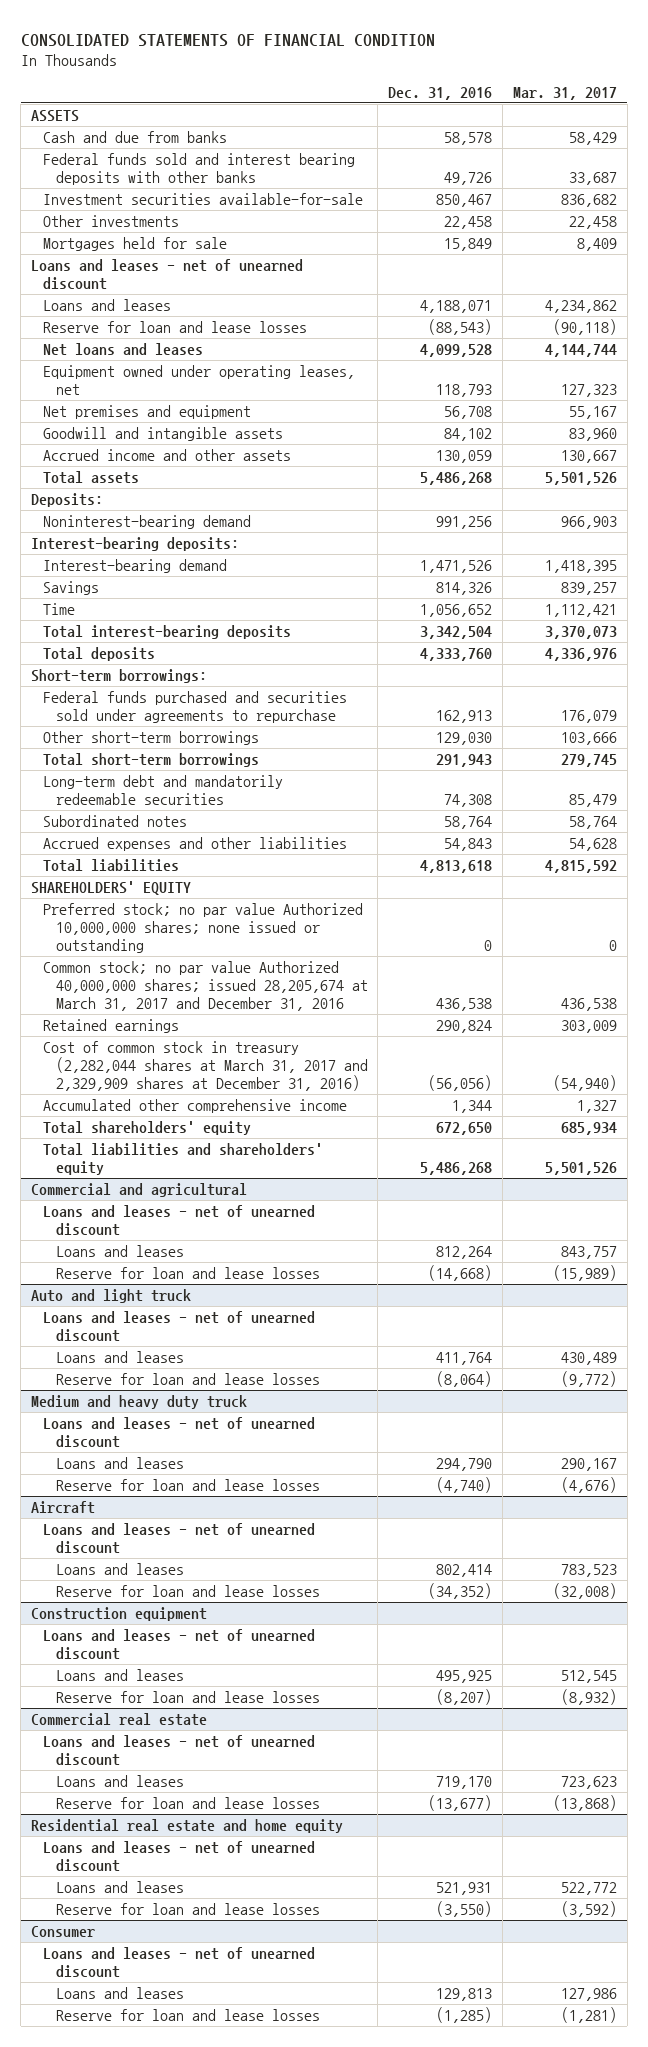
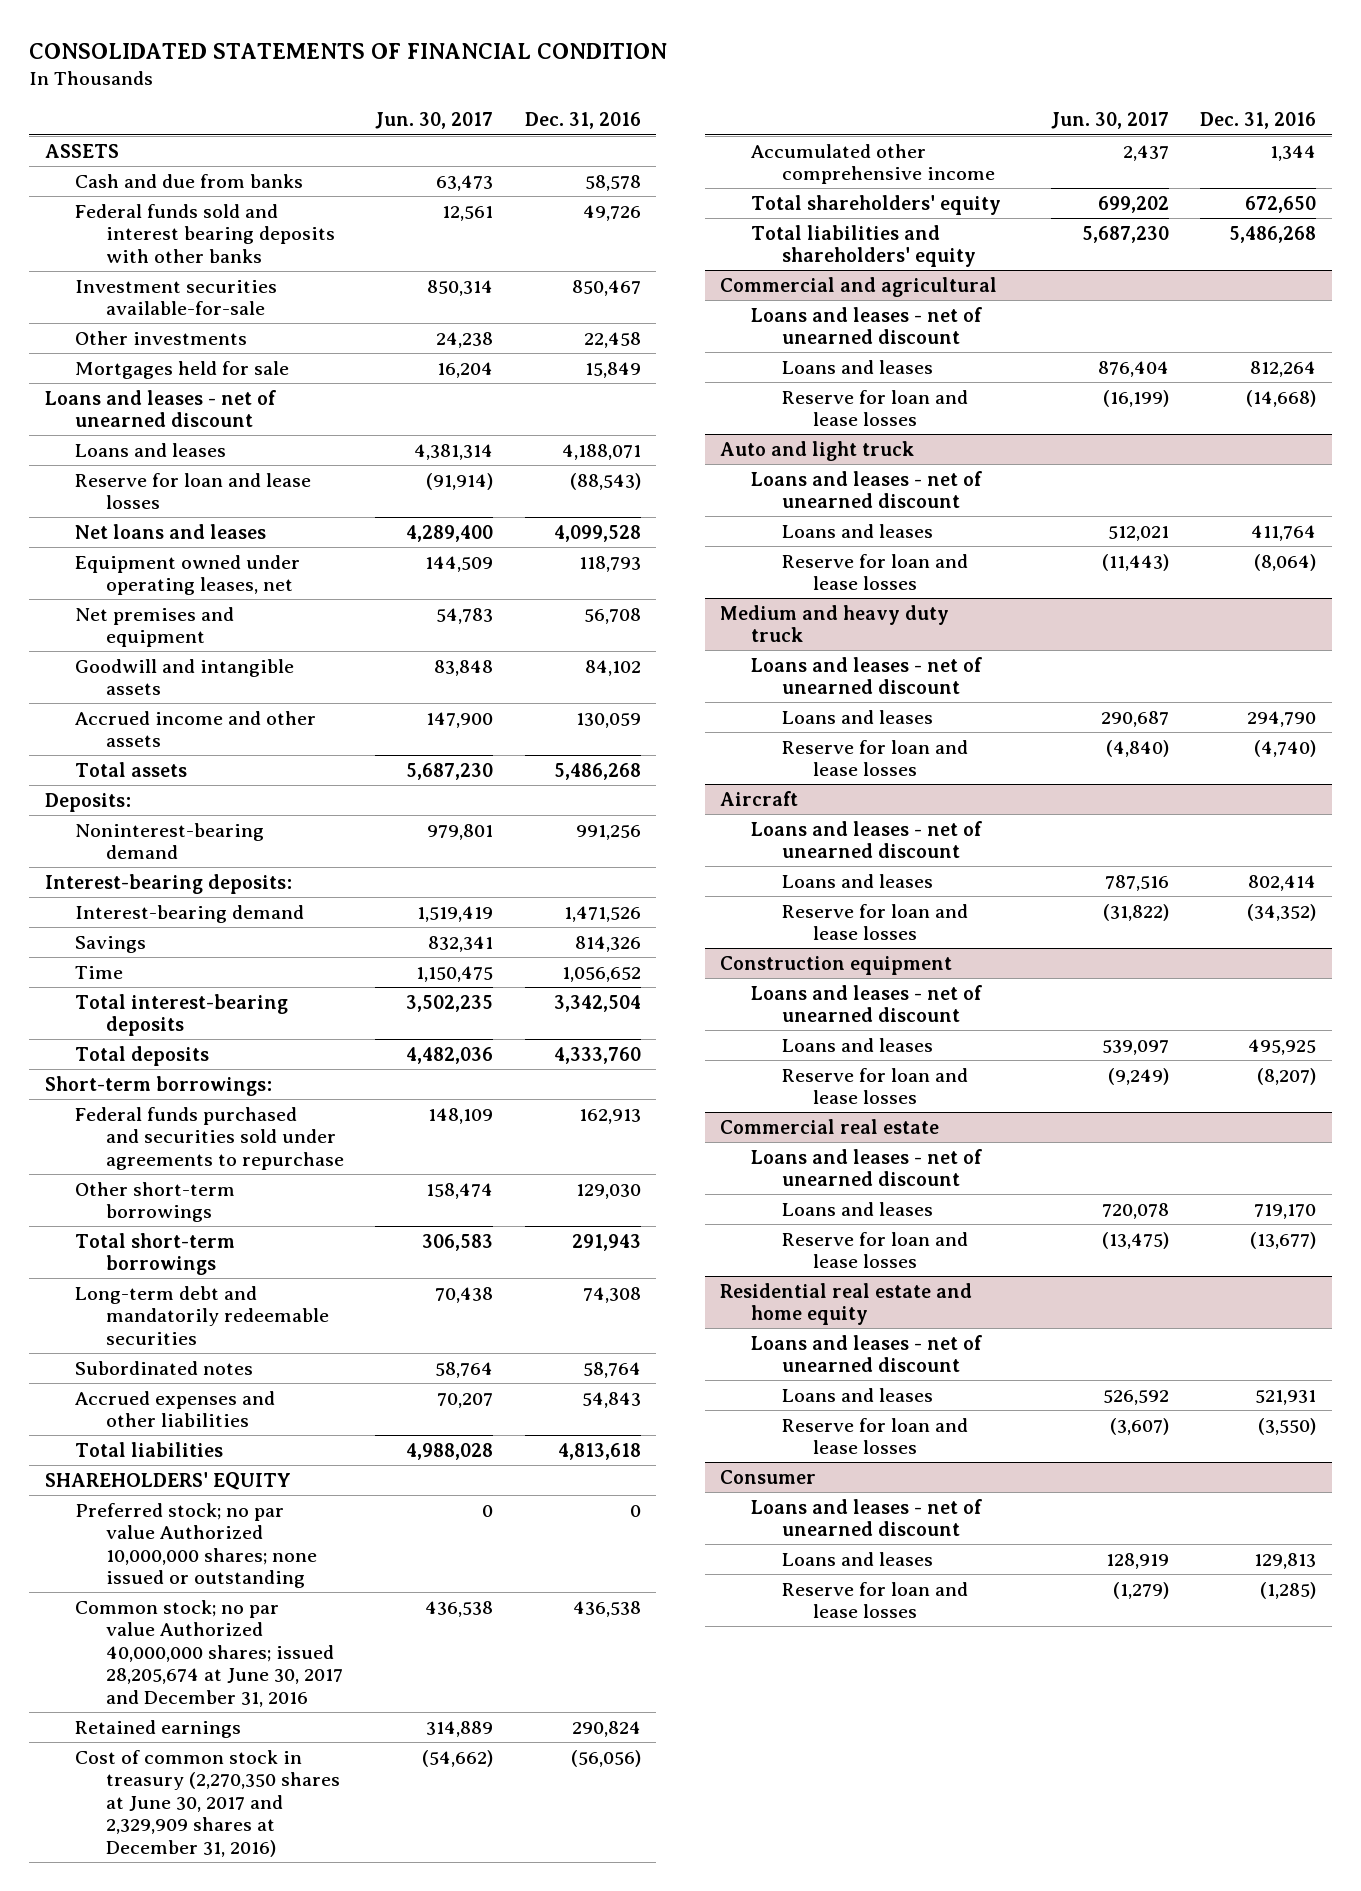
[513,86,618,100] Mar. 31, 2017 -> none
none -> [375,112,494,130] Jun. 30, 2017
[43,960,368,1012] Common stock; no par value Authorized 40,000,000 shares; issued 28,205,674 at March 31, 2017 and December 31, 2016 -> [75,1599,344,1707] Common stock; no par value Authorized 40,000,000 shares; issued 28,205,674 at June 30, 2017 and December 31, 2016
[43,1040,368,1092] Cost of common stock in treasury (2,282,044 shares at March 31, 2017 and 2,329,909 shares at December 31, 2016) -> [75,1749,341,1857] Cost of common stock in treasury (2,270,350 shares at June 30, 2017 and 2,329,909 shares at December 31, 2016)

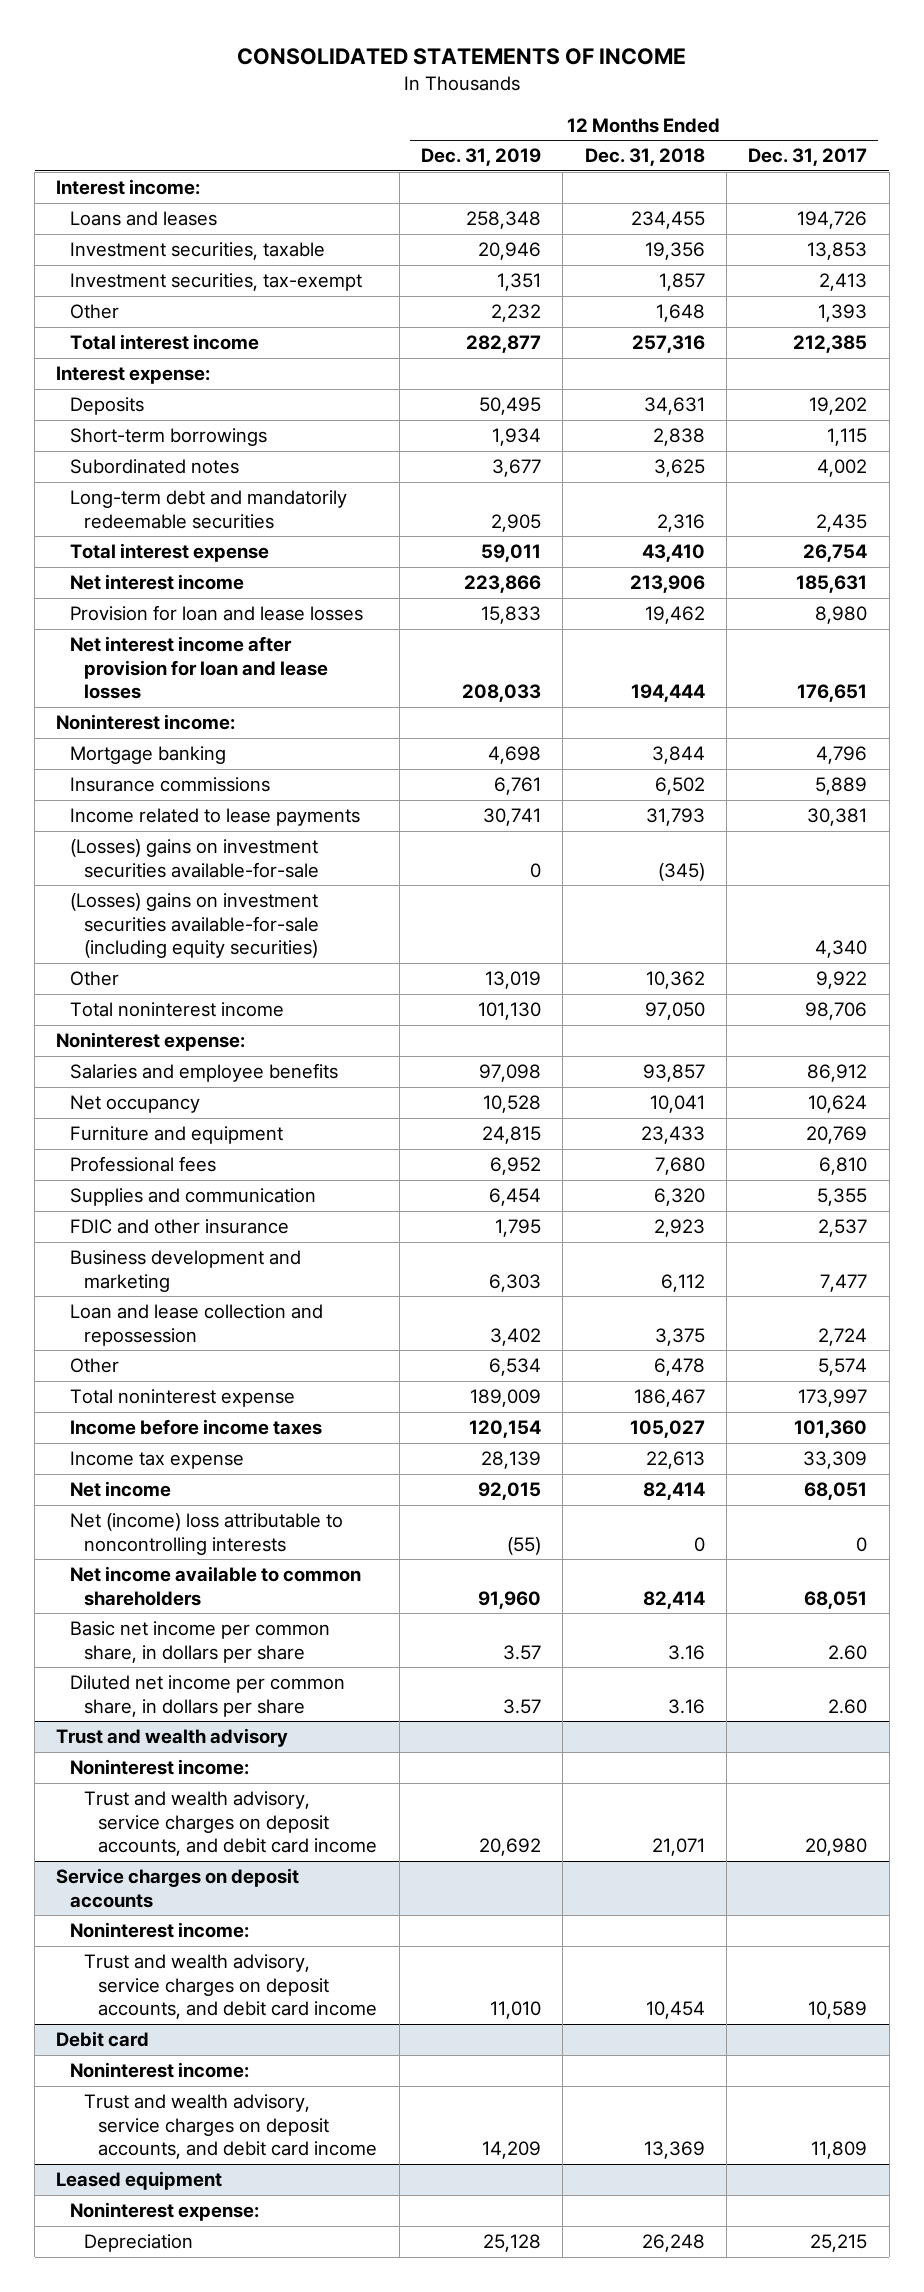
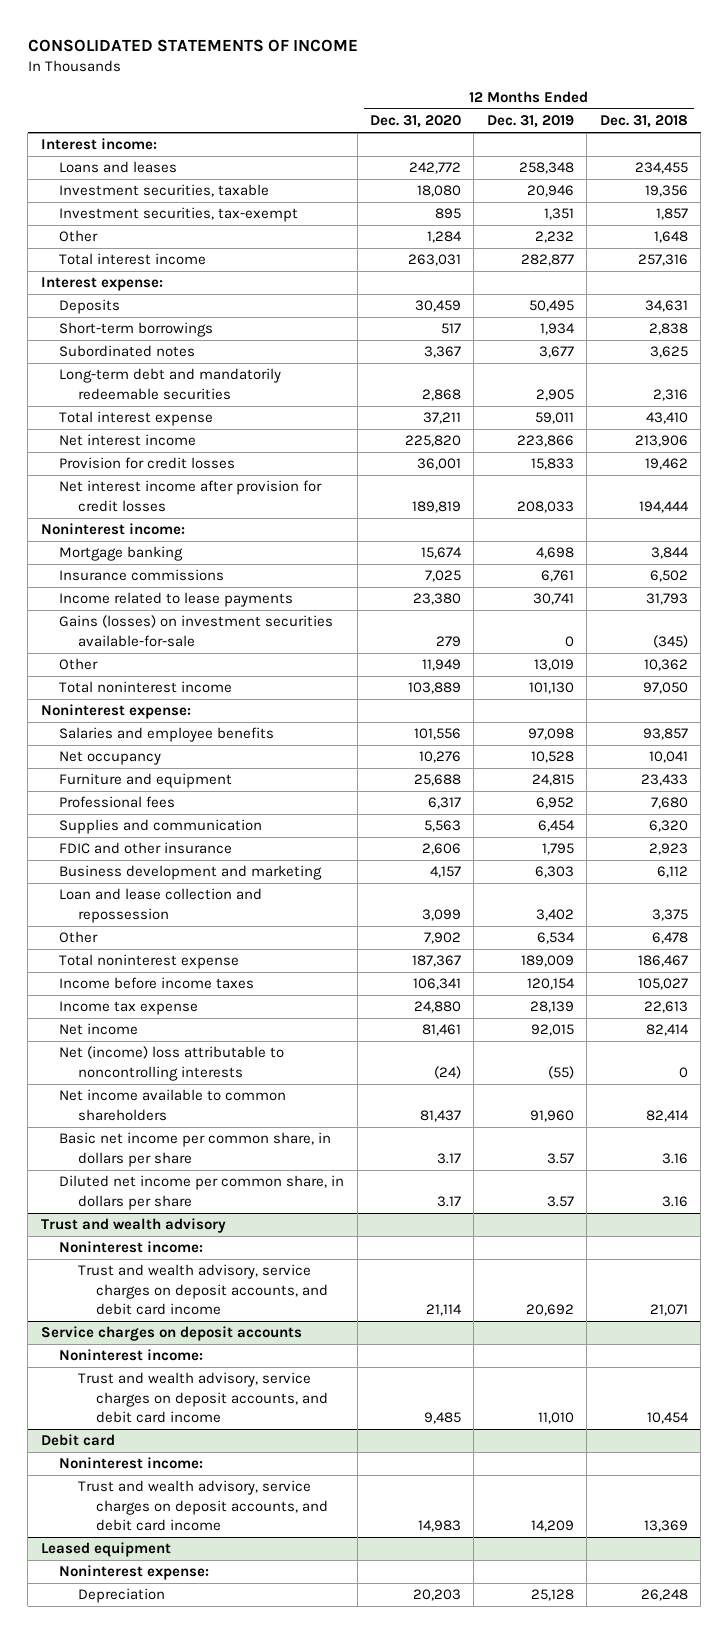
[748,148,868,167] Dec. 31, 2017 -> none
none -> [370,115,462,129] Dec. 31, 2020
[70,605,364,622] Provision for loan and lease losses -> [59,457,236,470] Provision for credit losses
[70,636,329,700] Net interest income after provision for loan and lease losses -> [59,480,323,512] Net interest income after provision for credit losses
[70,893,320,959] (Losses) gains on investment securities available-for-sale (including equity securities) -> none
[70,839,320,878] (Losses) gains on investment securities available-for-sale -> [59,615,334,647] Gains (losses) on investment securities available-for-sale

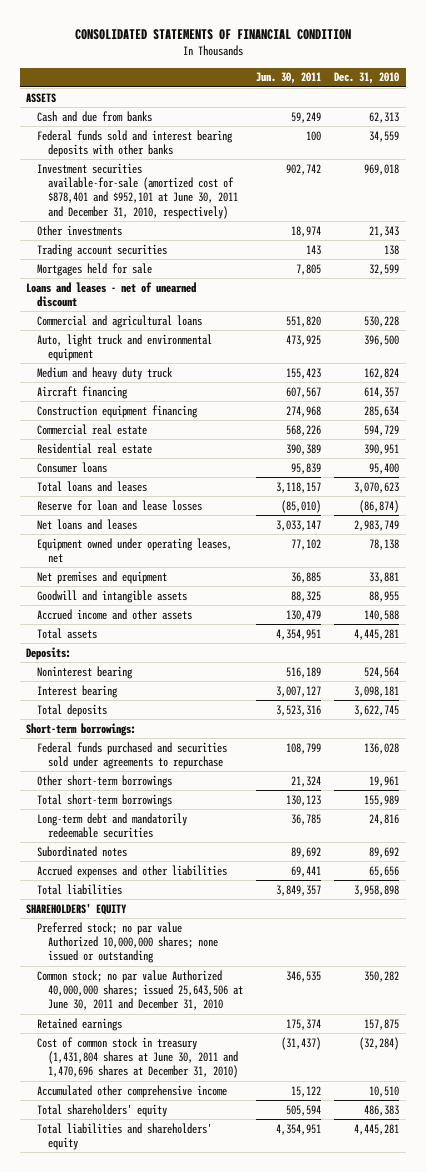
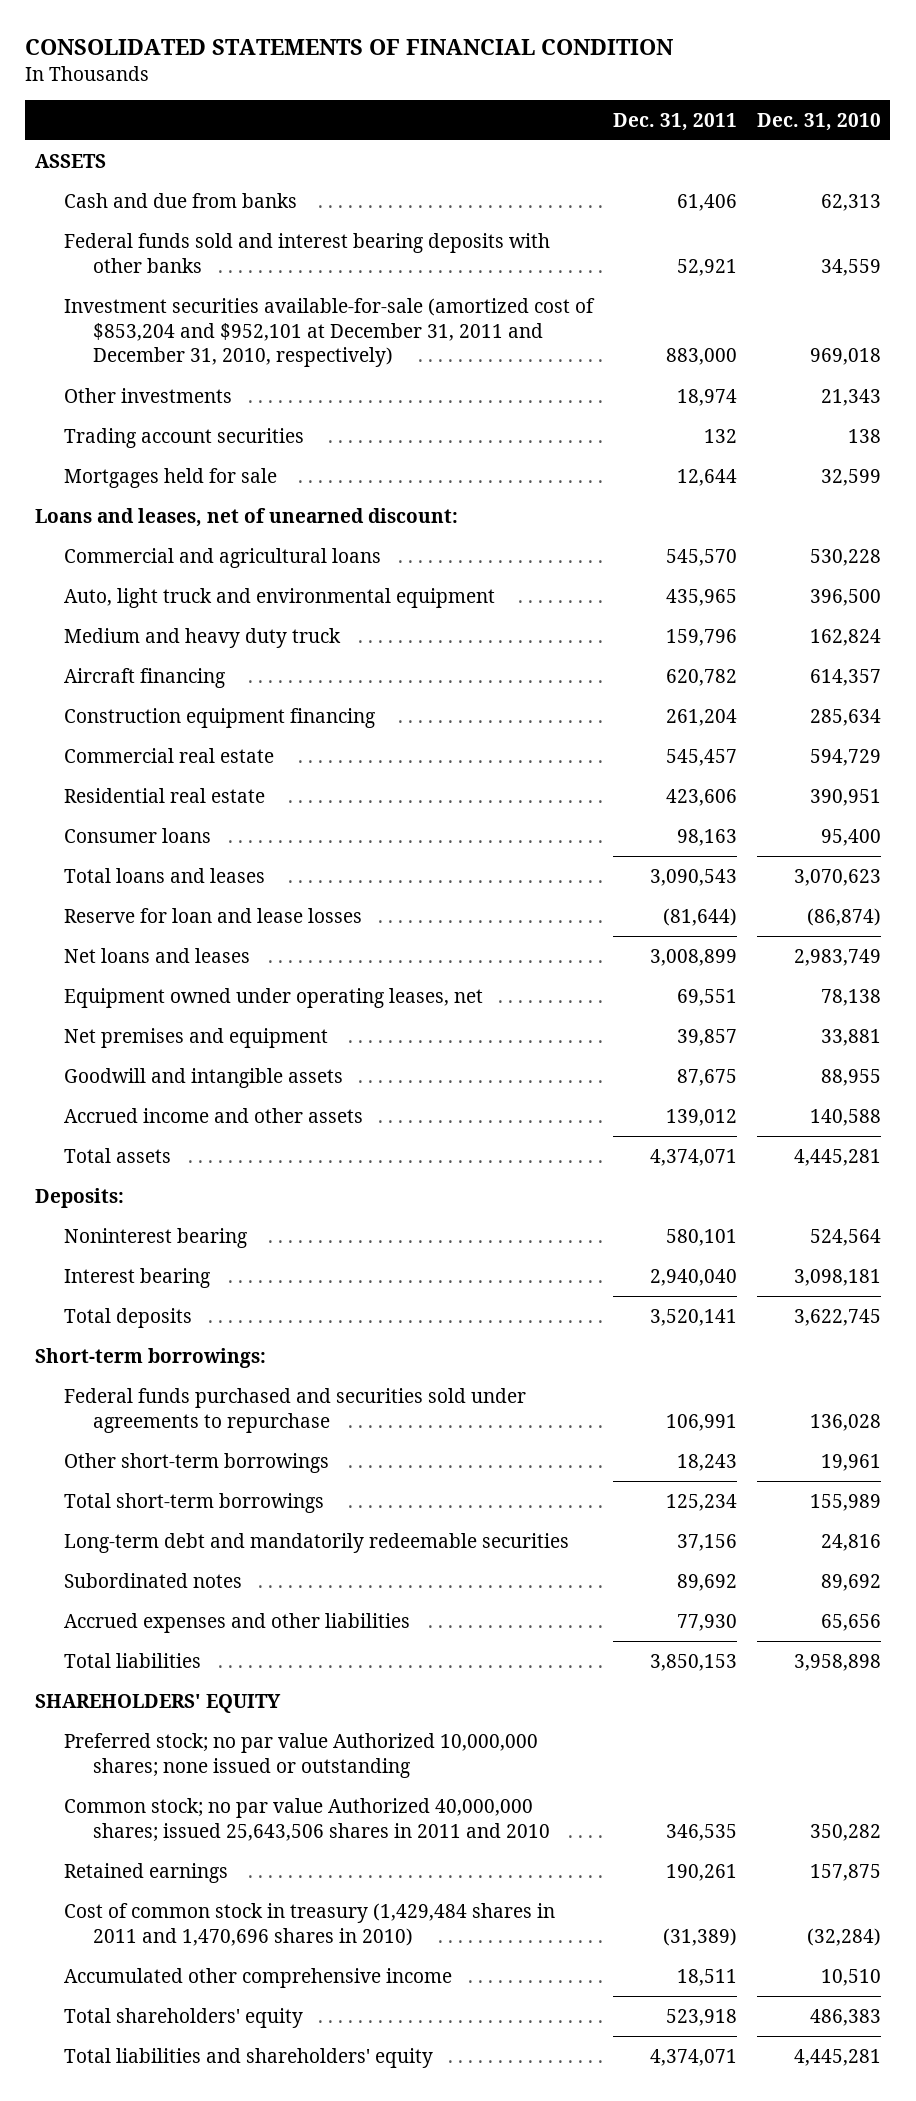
[256,72,322,85] Jun. 30, 2011 -> none
none -> [612,112,737,131] Dec. 31, 2011
[37,162,239,219] Investment securities available-for-sale (amortized cost of $878,401 and $952,101 at June 30, 2011 and December 31, 2010, respectively) -> [64,297,596,368] Investment securities available-for-sale (amortized cost of $853,204 and $952,101 at December 31, 2011 and December 31, 2010, respectively)
[26,281,197,308] Loans and leases - net of unearned discount -> [35,507,459,527] Loans and leases, net of unearned discount:
[37,969,244,1011] Common stock; no par value Authorized 40,000,000 shares; issued 25,643,506 at June 30, 2011 and December 31, 2010 -> [64,1797,551,1842] Common stock; no par value Authorized 40,000,000 shares; issued 25,643,506 shares in 2011 and 2010
[37,1036,239,1079] Cost of common stock in treasury (1,431,804 shares at June 30, 2011 and 1,470,696 shares at December 31, 2010) -> [64,1902,556,1946] Cost of common stock in treasury (1,429,484 shares in 2011 and 1,470,696 shares in 2010)

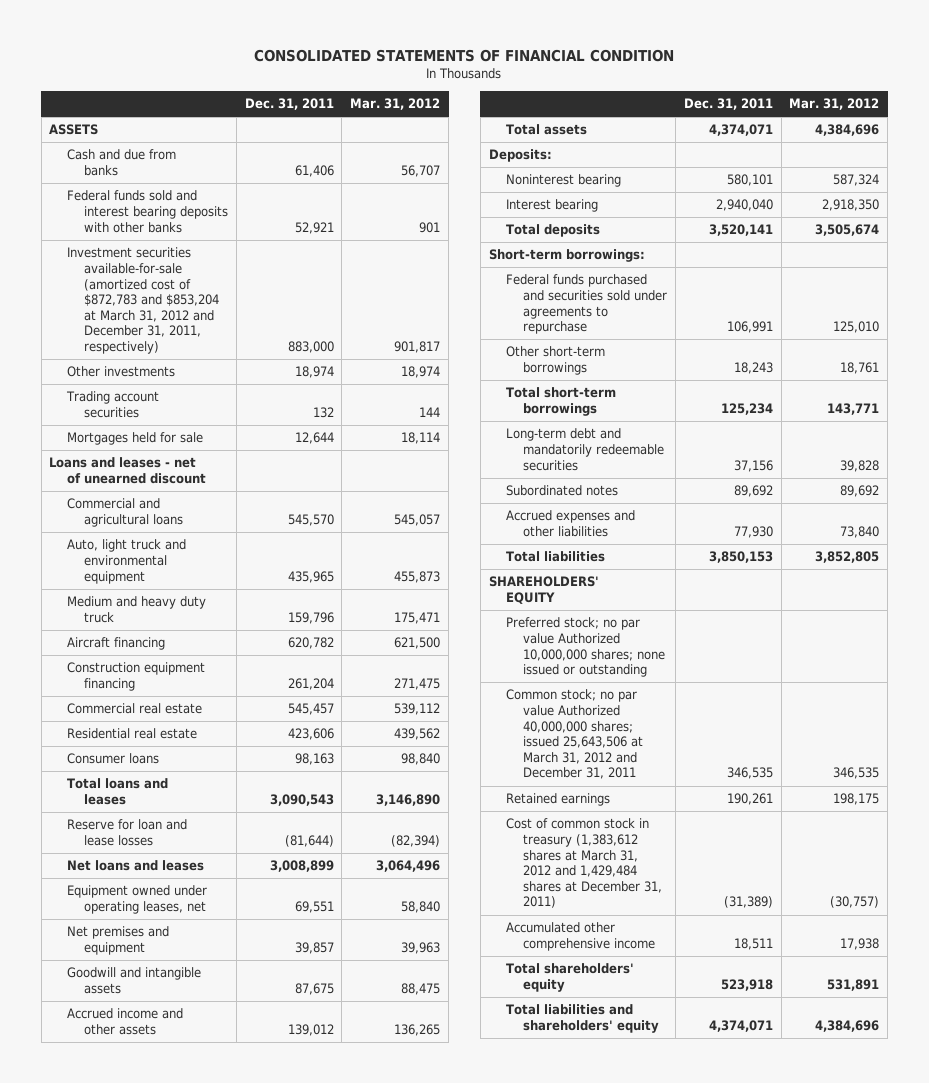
[756,112,881,131] Dec. 31, 2010 -> none
none -> [350,97,441,110] Mar. 31, 2012
[64,297,596,368] Investment securities available-for-sale (amortized cost of $853,204 and $952,101 at December 31, 2011 and December 31, 2010, respectively) -> [66,247,219,355] Investment securities available-for-sale (amortized cost of $872,783 and $853,204 at March 31, 2012 and December 31, 2011, respectively)
[35,507,459,527] Loans and leases, net of unearned discount: -> [49,457,206,484] Loans and leases - net of unearned discount
[64,1797,551,1842] Common stock; no par value Authorized 40,000,000 shares; issued 25,643,506 shares in 2011 and 2010 -> [505,689,644,780] Common stock; no par value Authorized 40,000,000 shares; issued 25,643,506 at March 31, 2012 and December 31, 2011
[64,1902,556,1946] Cost of common stock in treasury (1,429,484 shares in 2011 and 1,470,696 shares in 2010) -> [505,818,663,909] Cost of common stock in treasury (1,383,612 shares at March 31, 2012 and 1,429,484 shares at December 31, 2011)

